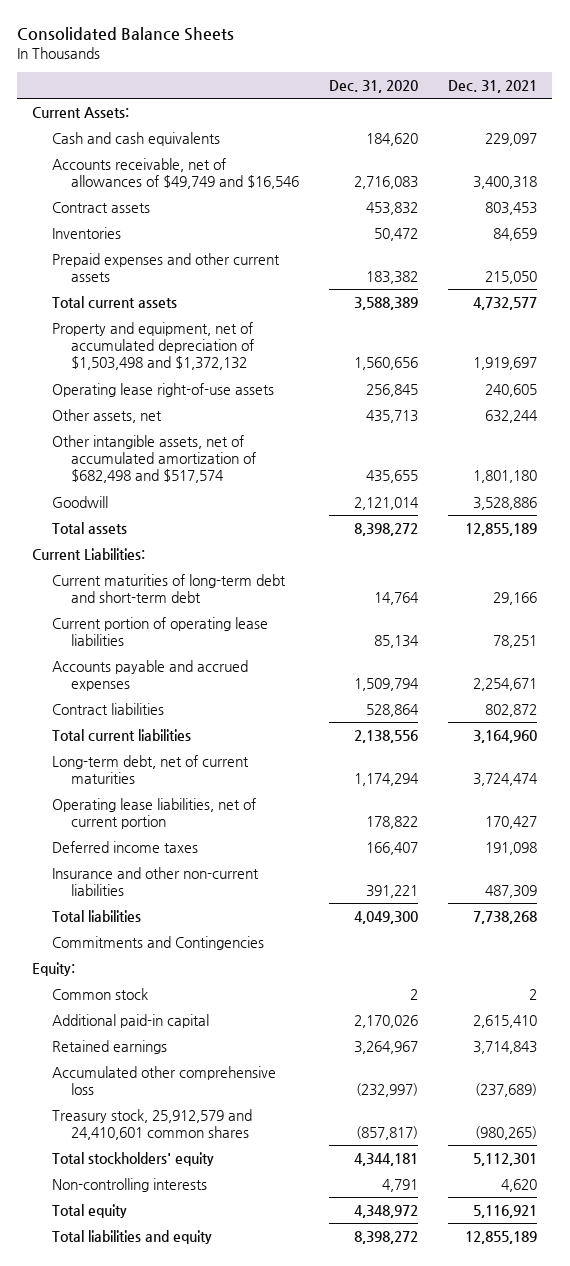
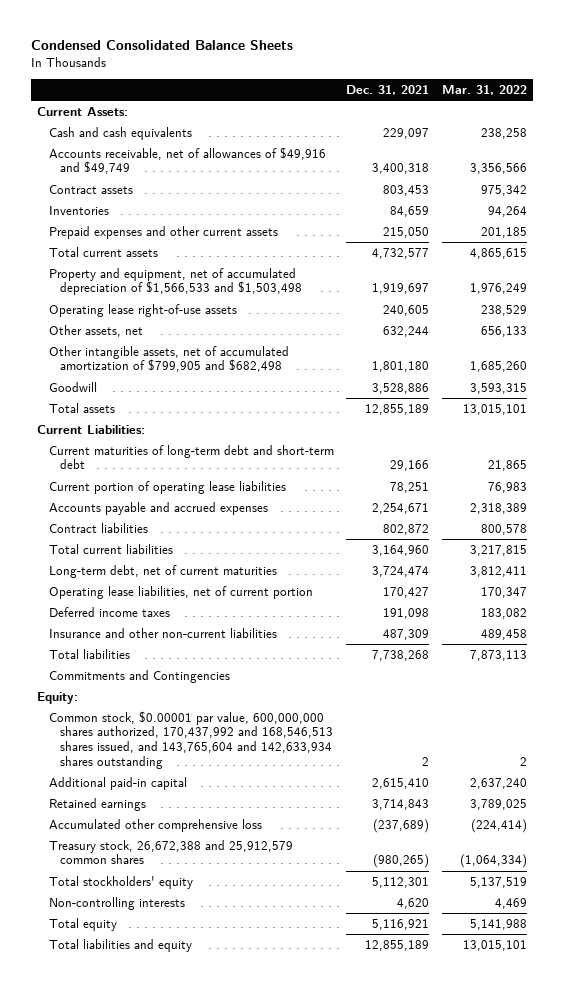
[17,27,235,42] Consolidated Balance Sheets -> [31,40,294,51] Condensed Consolidated Balance Sheets
[329,80,419,94] Dec. 31, 2020 -> none
none -> [442,85,528,96] Mar. 31, 2022
[51,157,299,190] Accounts receivable, net of allowances of $49,749 and $16,546 -> [48,146,326,175] Accounts receivable, net of allowances of $49,916 and $49,749
[51,321,254,371] Property and equipment, net of accumulated depreciation of $1,503,498 and $1,372,132 -> [48,267,303,296] Property and equipment, net of accumulated depreciation of $1,566,533 and $1,503,498
[51,434,256,484] Other intangible assets, net of accumulated amortization of $682,498 and $517,574 -> [48,345,289,373] Other intangible assets, net of accumulated amortization of $799,905 and $682,498
[51,987,148,1000] Common stock -> [48,710,334,769] Common stock, $0.00001 par value, 600,000,000 shares authorized, 170,437,992 and 168,546,513 shares issued, and 143,765,604 and 142,633,934 shares outstanding
[51,1108,252,1141] Treasury stock, 25,912,579 and 24,410,601 common shares -> [48,839,293,865] Treasury stock, 26,672,388 and 25,912,579 common shares

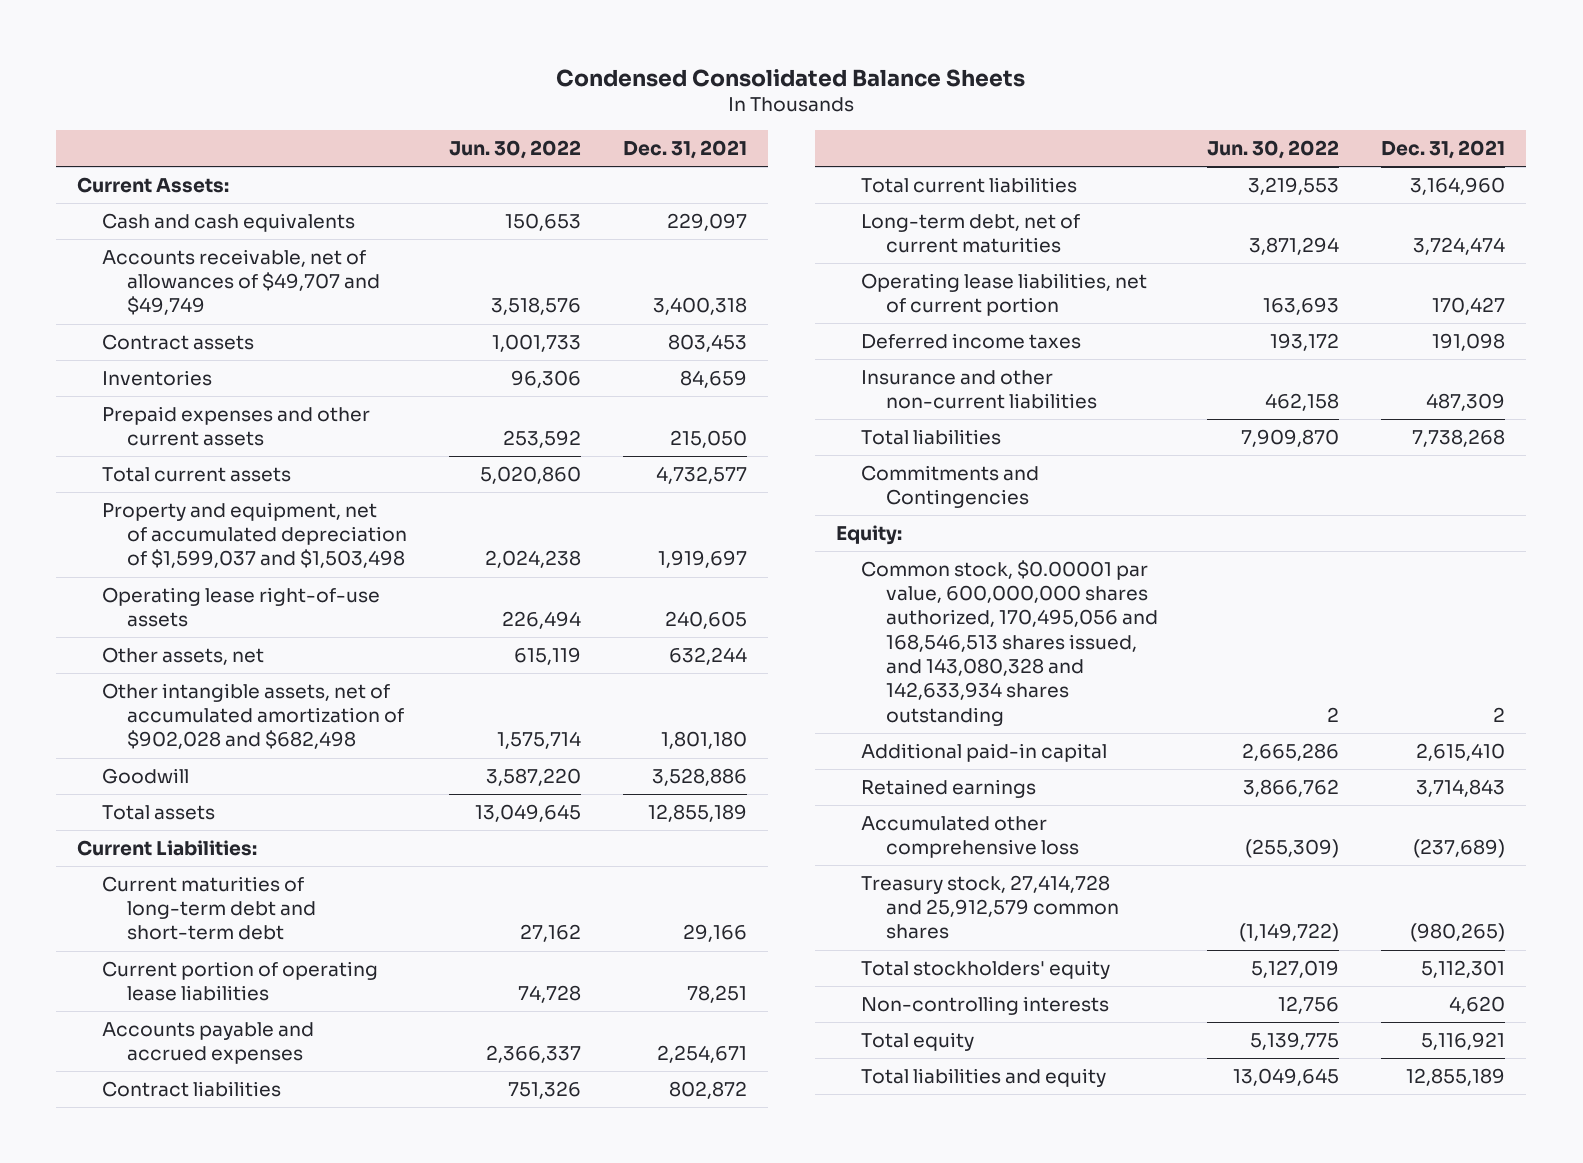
[442,85,528,96] Mar. 31, 2022 -> none
none -> [448,140,581,160] Jun. 30, 2022
[48,146,326,175] Accounts receivable, net of allowances of $49,916 and $49,749 -> [102,248,381,316] Accounts receivable, net of allowances of $49,707 and $49,749
[48,267,303,296] Property and equipment, net of accumulated depreciation of $1,566,533 and $1,503,498 -> [102,501,408,569] Property and equipment, net of accumulated depreciation of $1,599,037 and $1,503,498
[48,345,289,373] Other intangible assets, net of accumulated amortization of $799,905 and $682,498 -> [102,682,405,750] Other intangible assets, net of accumulated amortization of $902,028 and $682,498
[48,710,334,769] Common stock, $0.00001 par value, 600,000,000 shares authorized, 170,437,992 and 168,546,513 shares issued, and 143,765,604 and 142,633,934 shares outstanding -> [860,559,1158,726] Common stock, $0.00001 par value, 600,000,000 shares authorized, 170,495,056 and 168,546,513 shares issued, and 143,080,328 and 142,633,934 shares outstanding
[48,839,293,865] Treasury stock, 26,672,388 and 25,912,579 common shares -> [860,874,1119,940] Treasury stock, 27,414,728 and 25,912,579 common shares

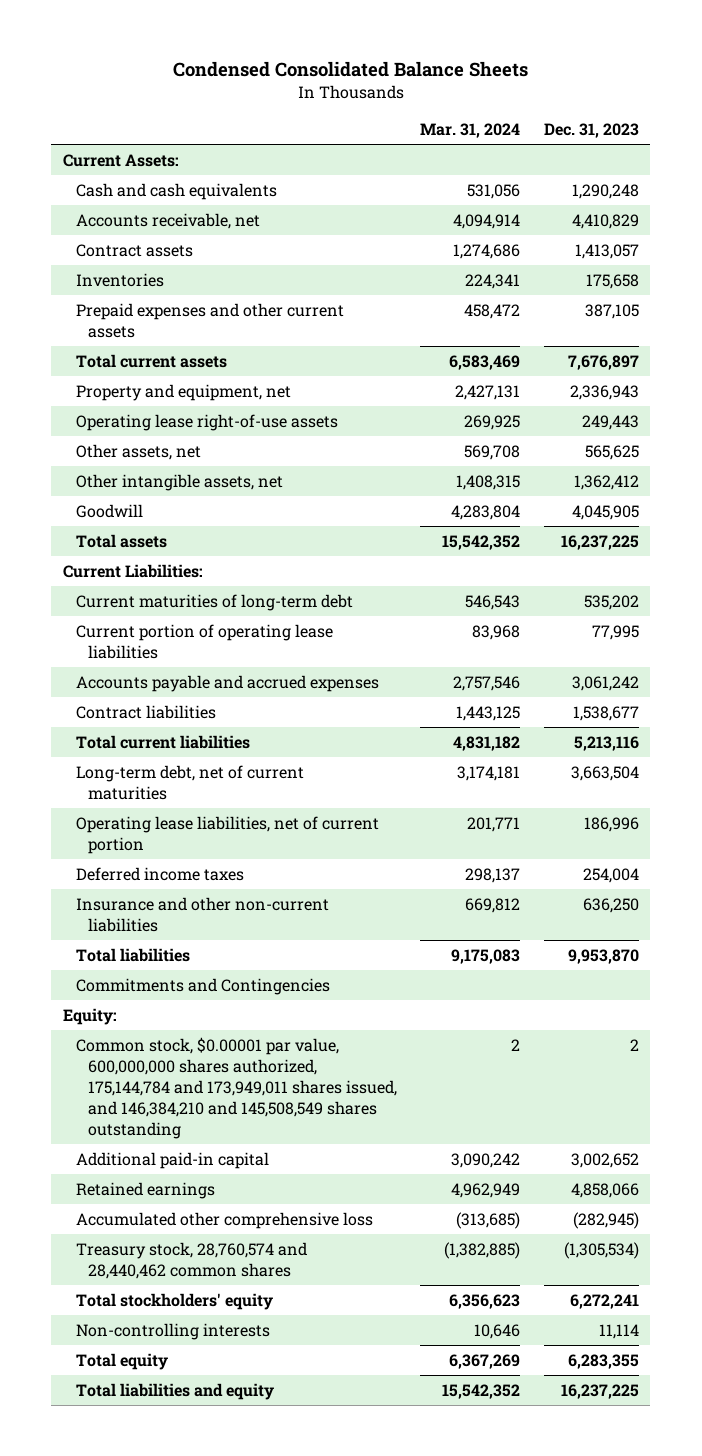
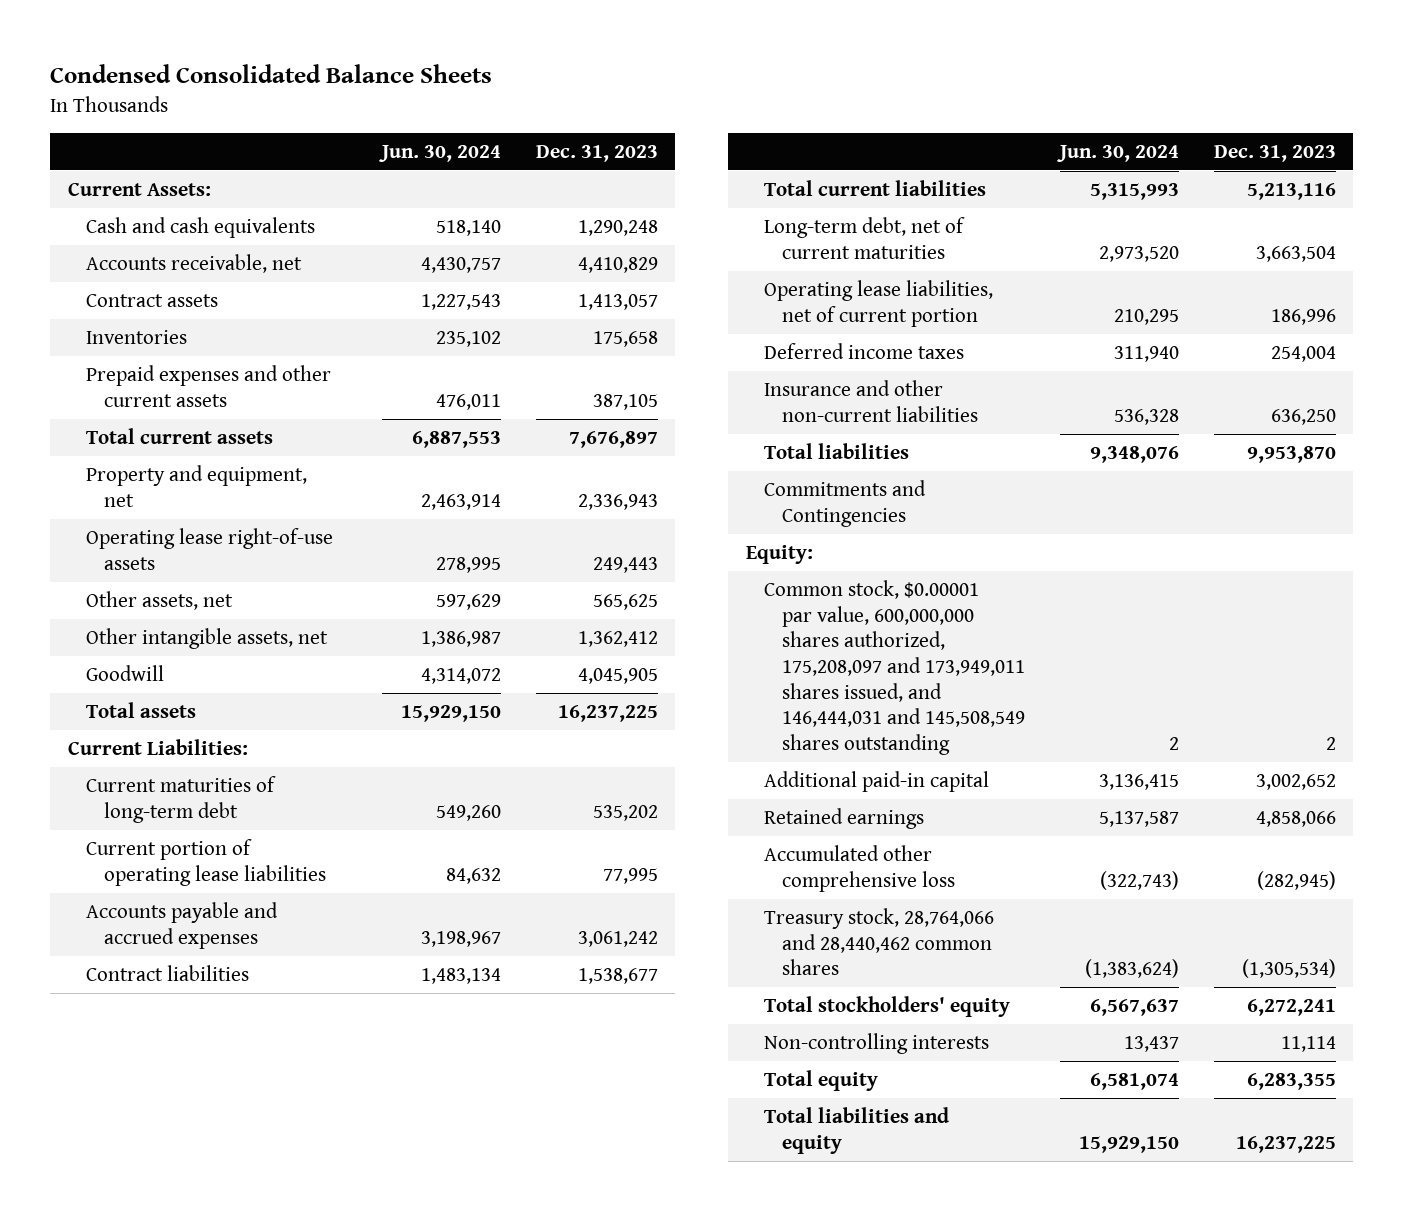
[420,123,521,139] Mar. 31, 2024 -> none
none -> [379,144,502,162] Jun. 30, 2024
[75,1036,398,1139] Common stock, $0.00001 par value, 600,000,000 shares authorized, 175,144,784 and 173,949,011 shares issued, and 146,384,210 and 145,508,549 shares outstanding -> [763,580,1026,755] Common stock, $0.00001 par value, 600,000,000 shares authorized, 175,208,097 and 173,949,011 shares issued, and 146,444,031 and 145,508,549 shares outstanding
[75,1241,307,1279] Treasury stock, 28,760,574 and 28,440,462 common shares -> [763,908,994,976] Treasury stock, 28,764,066 and 28,440,462 common shares

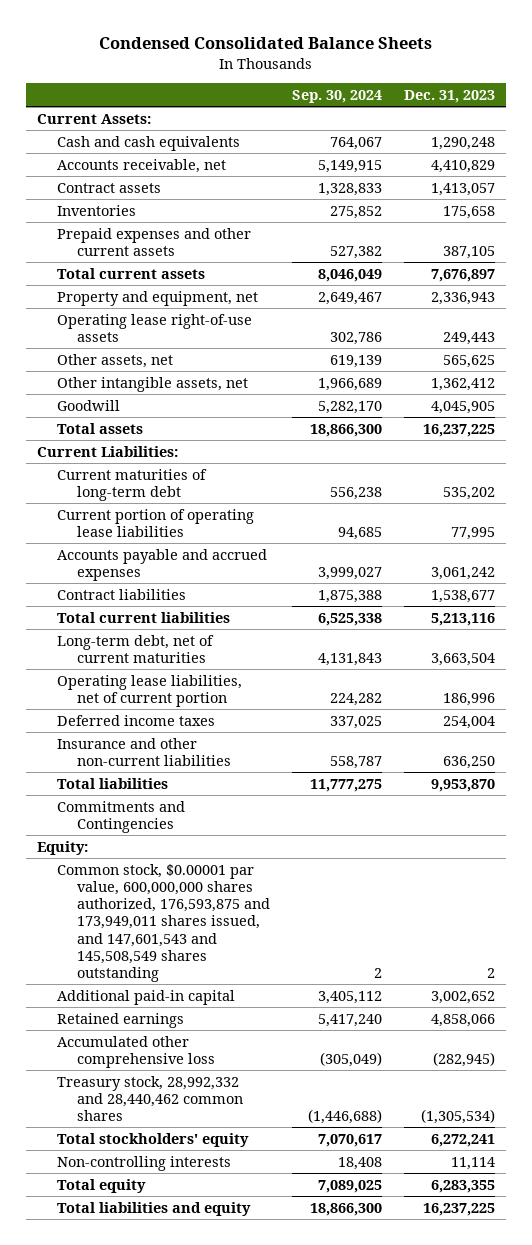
[379,144,502,162] Jun. 30, 2024 -> none
none -> [291,89,382,103] Sep. 30, 2024
[763,580,1026,755] Common stock, $0.00001 par value, 600,000,000 shares authorized, 175,208,097 and 173,949,011 shares issued, and 146,444,031 and 145,508,549 shares outstanding -> [57,863,270,982] Common stock, $0.00001 par value, 600,000,000 shares authorized, 176,593,875 and 173,949,011 shares issued, and 147,601,543 and 145,508,549 shares outstanding
[763,908,994,976] Treasury stock, 28,764,066 and 28,440,462 common shares -> [57,1075,243,1122] Treasury stock, 28,992,332 and 28,440,462 common shares

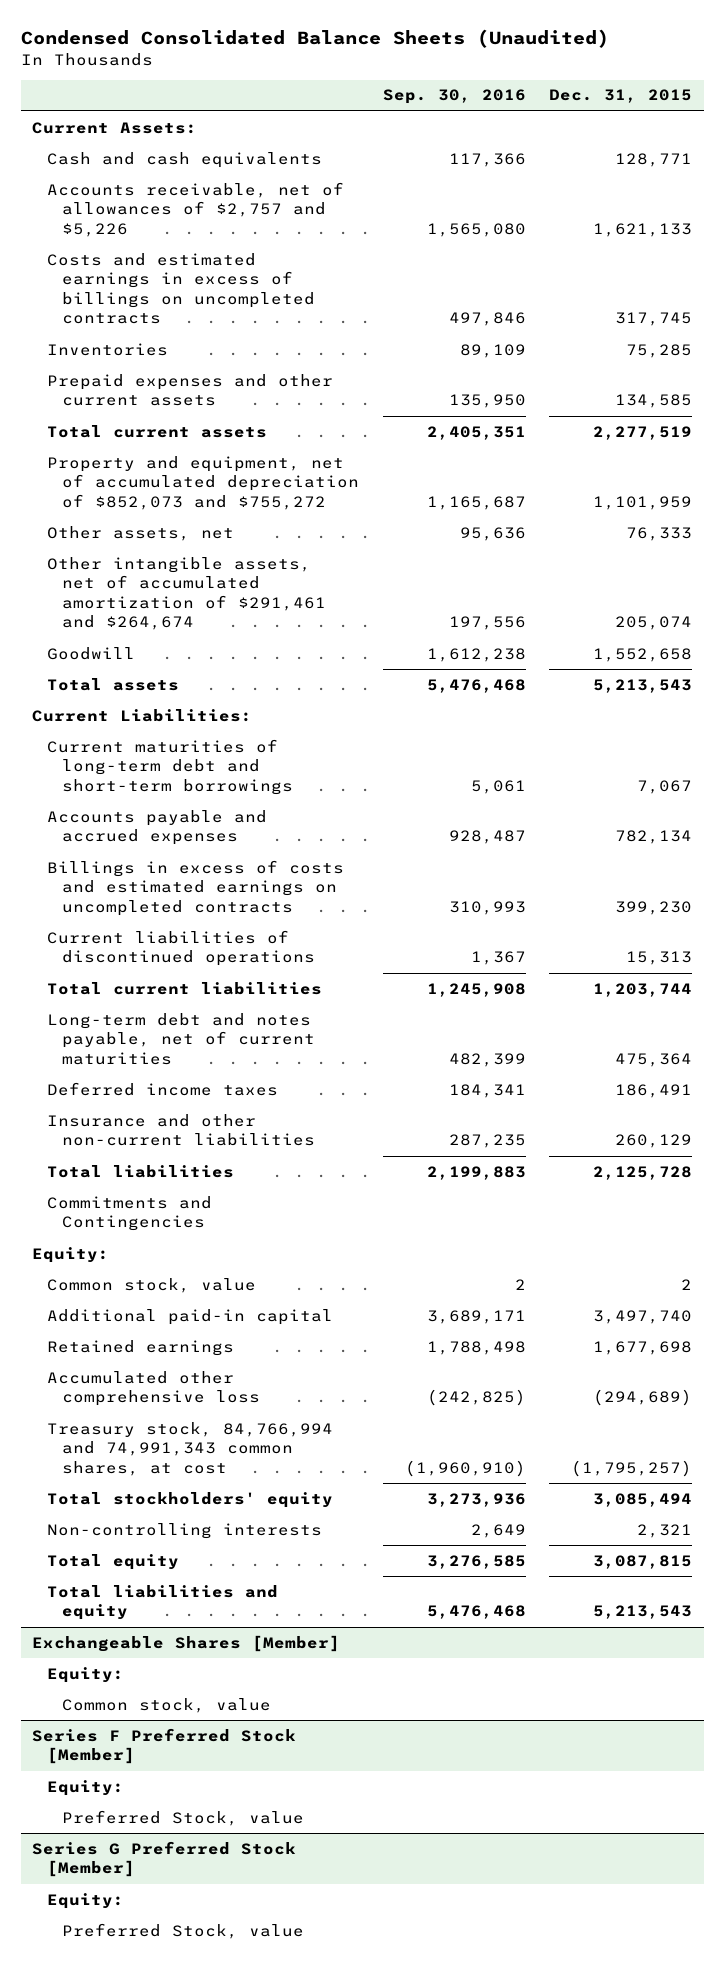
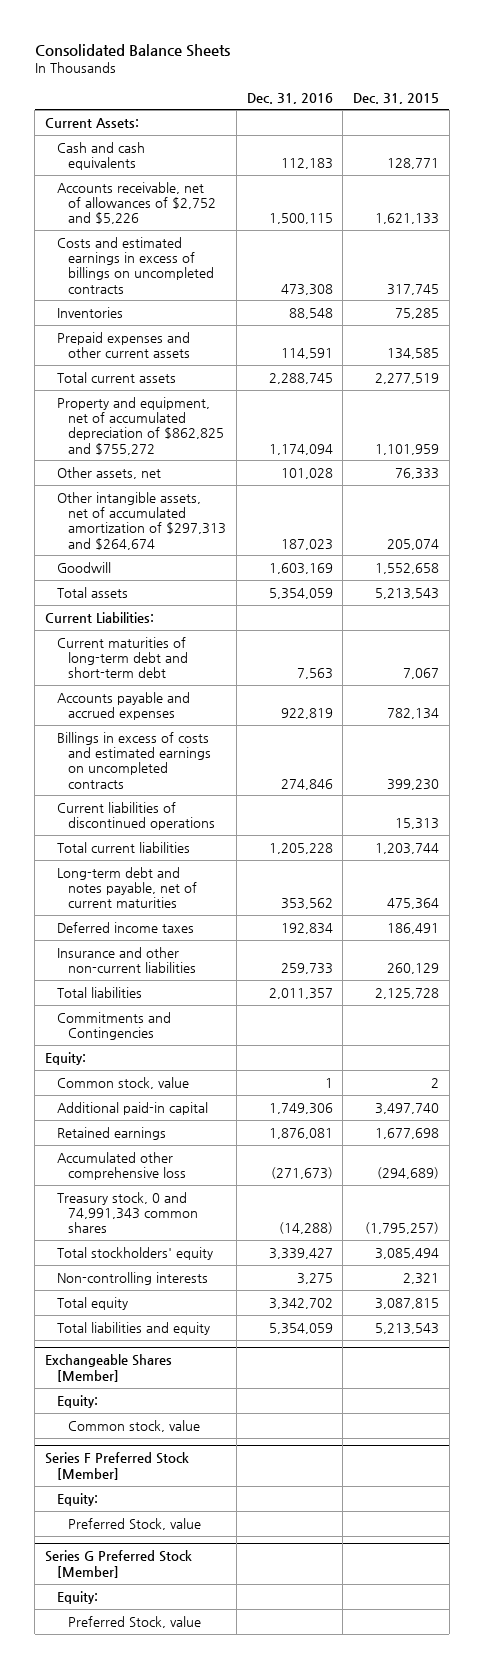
[20,29,609,49] Condensed Consolidated Balance Sheets (Unaudited) -> [34,43,230,57] Consolidated Balance Sheets
[382,89,526,105] Sep. 30, 2016 -> none
none -> [246,92,333,104] Dec. 31, 2016
[47,181,345,237] Accounts receivable, net of allowances of $2,757 and $5,226 -> [56,181,217,225] Accounts receivable, net of allowances of $2,752 and $5,226
[47,455,360,510] Property and equipment, net of accumulated depreciation of $852,073 and $755,272 -> [56,396,225,455] Property and equipment, net of accumulated depreciation of $862,825 and $755,272
[47,556,327,631] Other intangible assets, net of accumulated amortization of $291,461 and $264,674 -> [56,491,227,550] Other intangible assets, net of accumulated amortization of $297,313 and $264,674
[47,738,294,795] Current maturities of long-term debt and short-term borrowings -> [56,636,189,679] Current maturities of long-term debt and short-term debt
[47,1421,334,1476] Treasury stock, 84,766,994 and 74,991,343 common shares, at cost -> [56,1191,199,1234] Treasury stock, 0 and 74,991,343 common shares

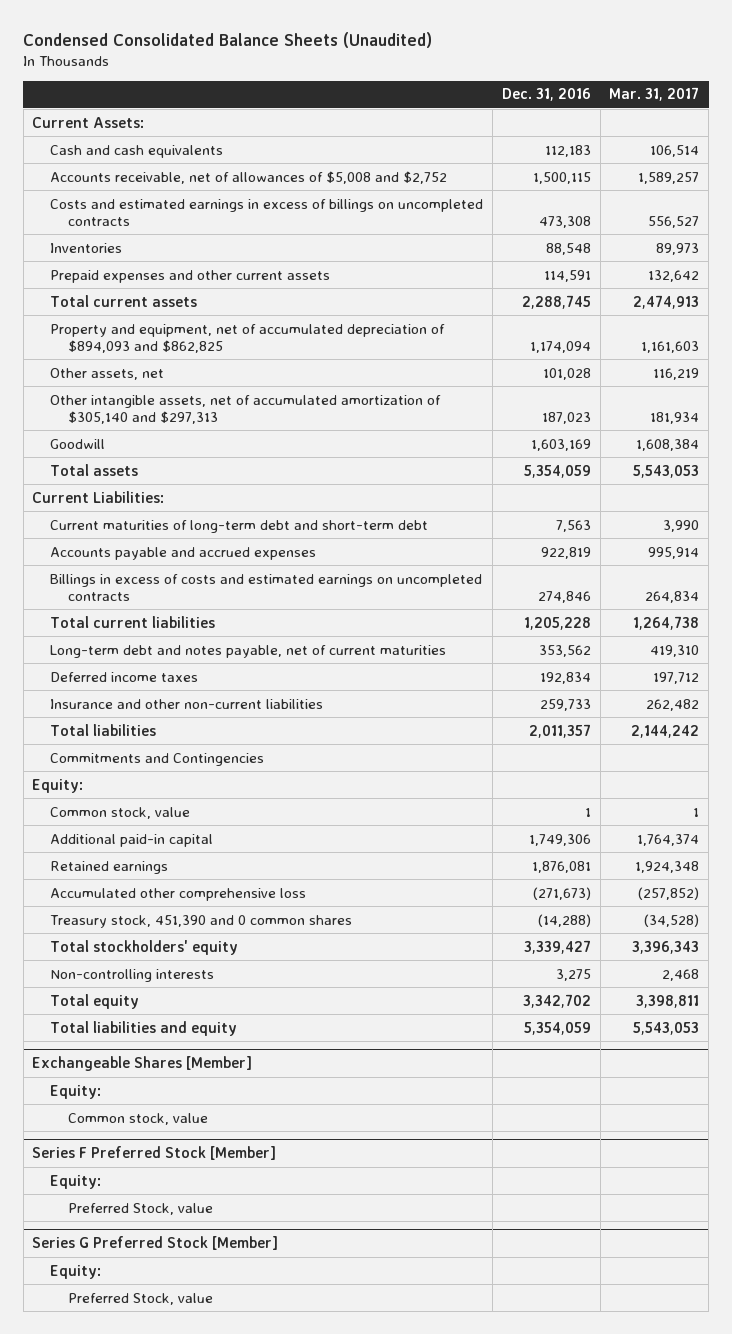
[34,43,230,57] Consolidated Balance Sheets -> [23,31,433,48] Condensed Consolidated Balance Sheets (Unaudited)
[353,92,440,104] Dec. 31, 2015 -> none
none -> [609,87,700,102] Mar. 31, 2017
[56,181,217,225] Accounts receivable, net of allowances of $2,752 and $5,226 -> [50,170,448,184] Accounts receivable, net of allowances of $5,008 and $2,752
[56,396,225,455] Property and equipment, net of accumulated depreciation of $862,825 and $755,272 -> [50,323,446,354] Property and equipment, net of accumulated depreciation of $894,093 and $862,825
[56,491,227,550] Other intangible assets, net of accumulated amortization of $297,313 and $264,674 -> [50,394,442,425] Other intangible assets, net of accumulated amortization of $305,140 and $297,313
[56,801,216,831] Current liabilities of discontinued operations -> none
[56,1191,199,1234] Treasury stock, 0 and 74,991,343 common shares -> [50,914,353,928] Treasury stock, 451,390 and 0 common shares

